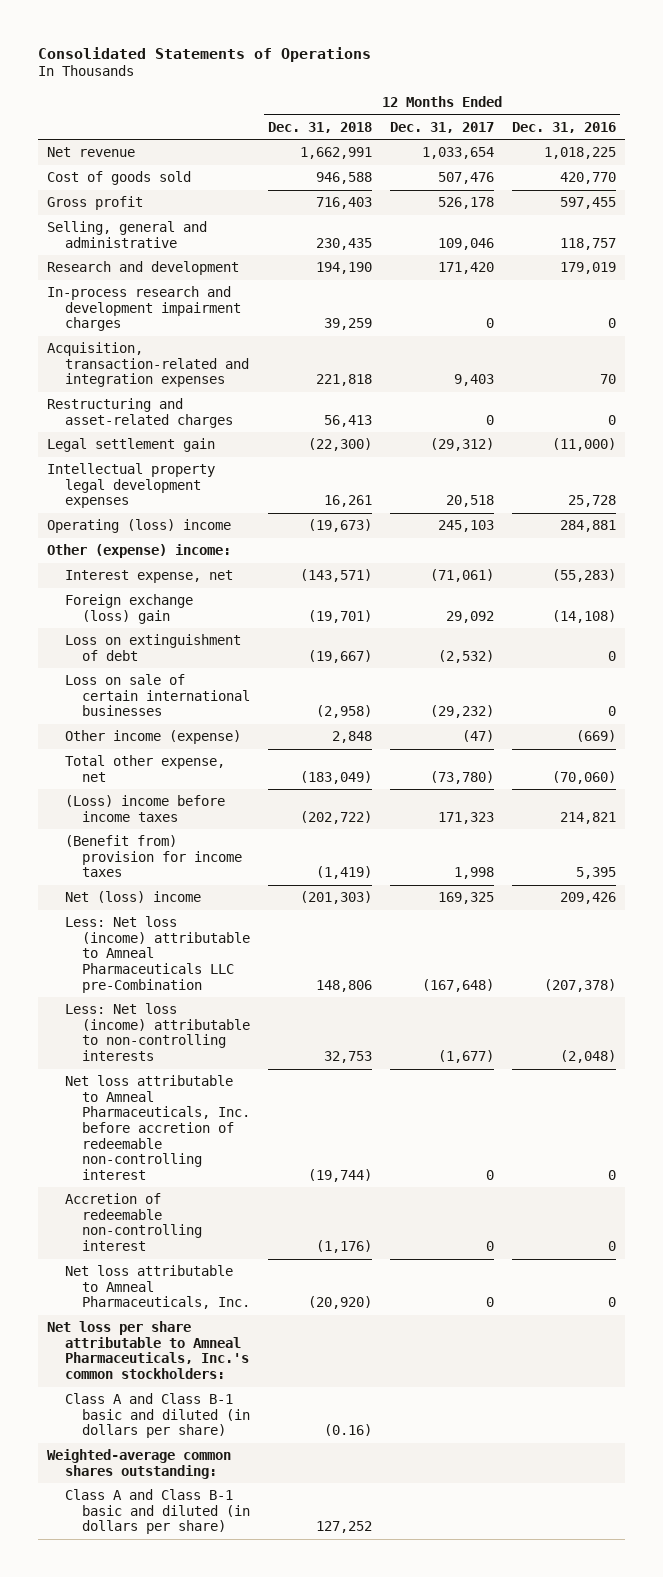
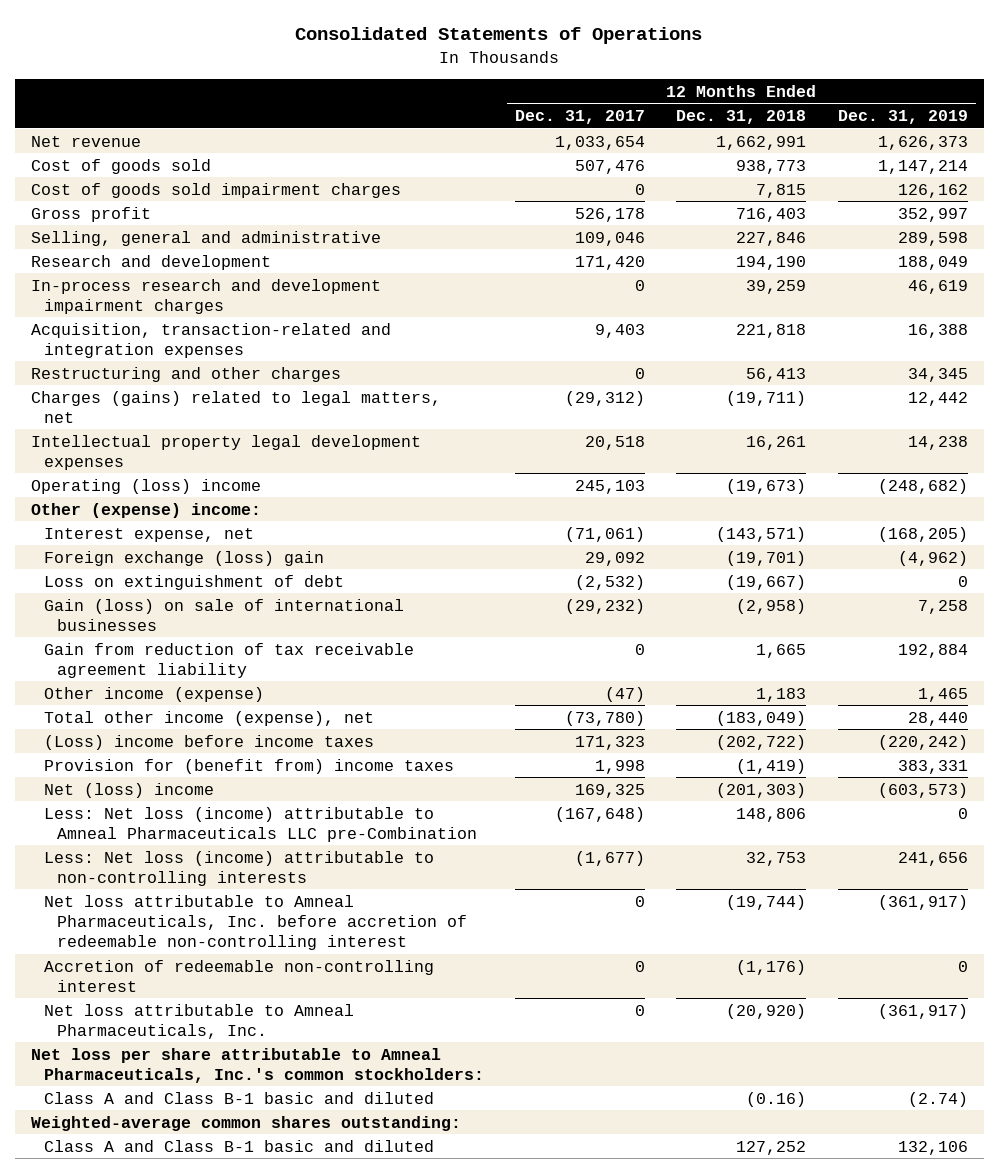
[511,121,616,133] Dec. 31, 2016 -> none
none -> [837,109,968,124] Dec. 31, 2019
[316,172,373,185] 946,588 -> [736,159,807,174] 938,773
none -> [30,182,401,198] Cost of goods sold impairment charges
[316,237,373,250] 230,435 -> [736,231,807,246] 227,846
[46,398,233,428] Restructuring and asset-related charges -> [30,366,341,382] Restructuring and other charges
[46,438,215,453] Legal settlement gain -> [30,390,441,423] Charges (gains) related to legal matters, net
[308,438,373,452] (22,300) -> [726,390,807,406] (19,711)
[64,674,251,717] Loss on sale of certain international businesses -> [43,598,404,631] Gain (loss) on sale of international businesses
none -> [43,642,414,678] Gain from reduction of tax receivable agreement liability
[332,731,373,744] 2,848 -> [756,687,807,702] 1,183
[64,755,225,782] Total other expense, net -> [43,710,374,726] Total other income (expense), net
[64,835,243,878] (Benefit from) provision for income taxes -> [43,758,454,774] Provision for (benefit from) income taxes
[64,1393,251,1439] Class A and Class B-1 basic and diluted (in dollars per share) -> [43,1091,434,1104] Class A and Class B-1 basic and diluted
[64,1489,251,1535] Class A and Class B-1 basic and diluted (in dollars per share) -> [43,1139,434,1152] Class A and Class B-1 basic and diluted

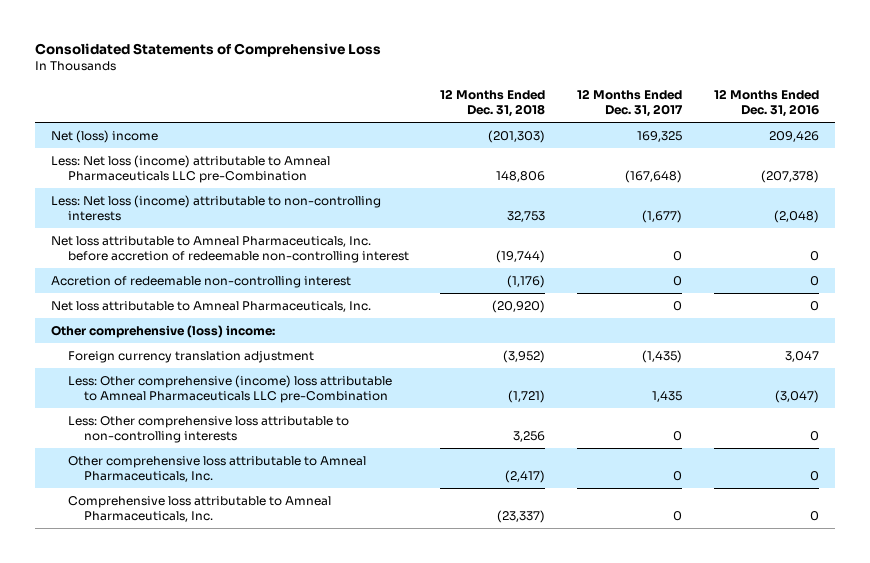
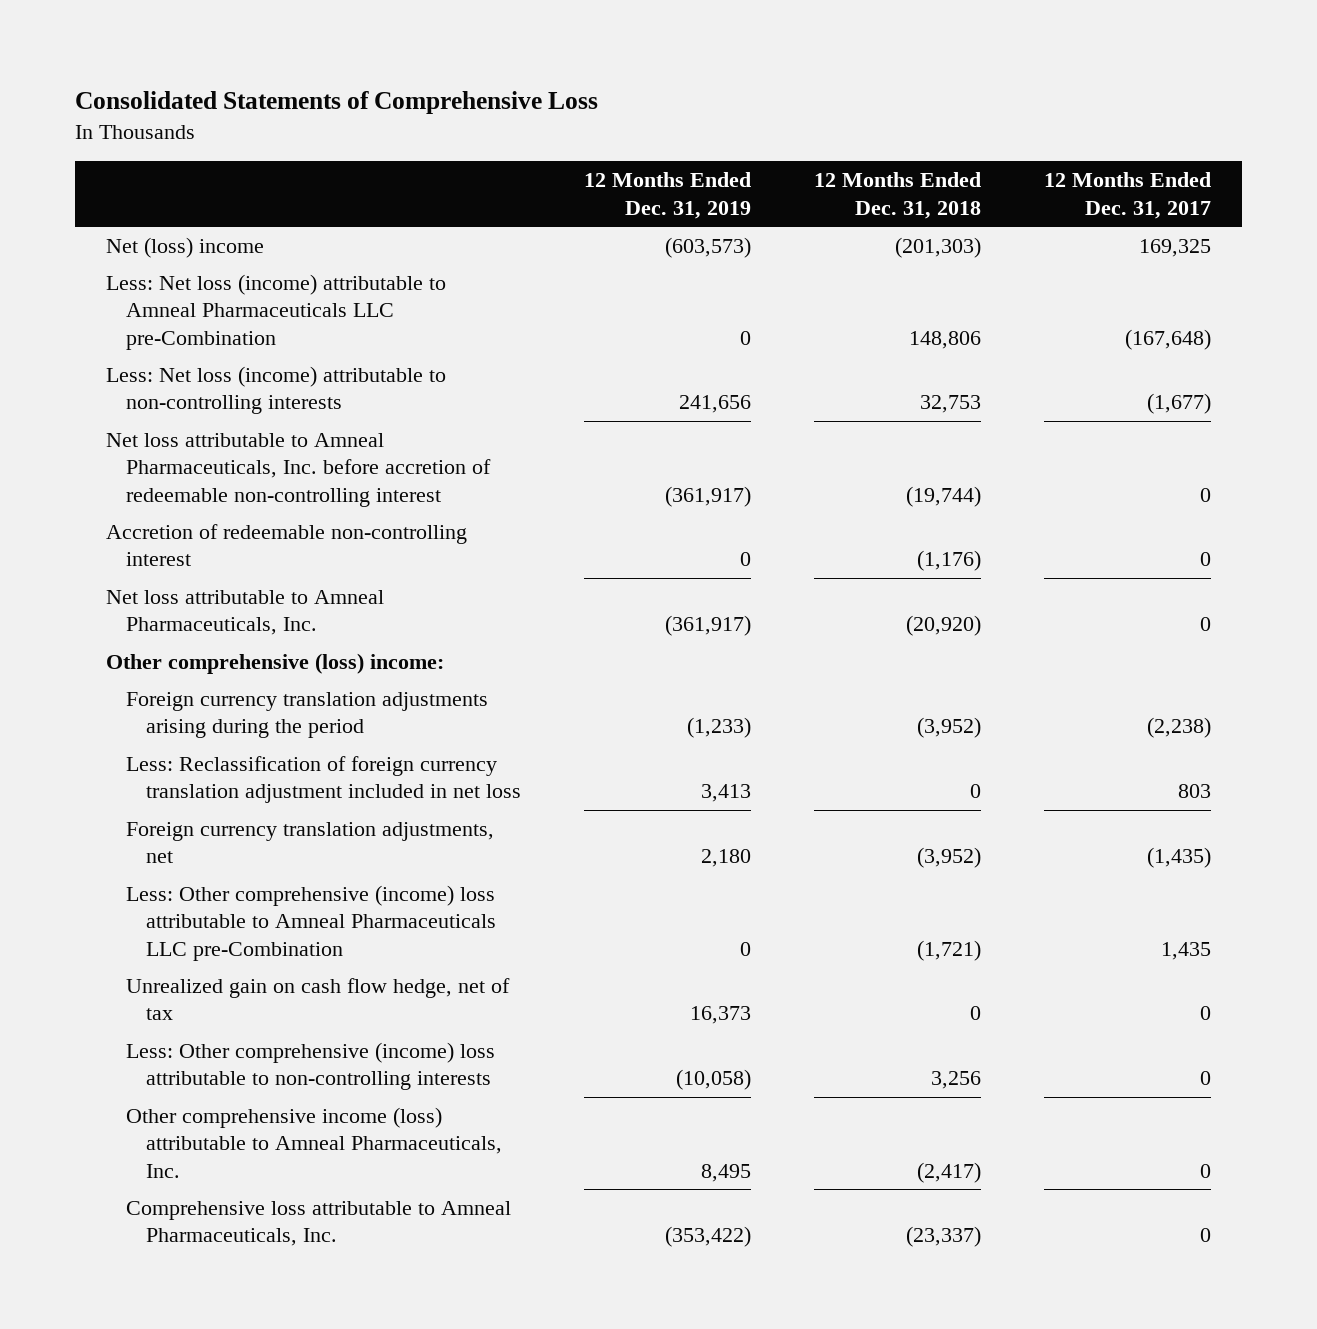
[713,88,819,118] 12 Months Ended Dec. 31, 2016 -> none
none -> [584,172,752,219] 12 Months Ended Dec. 31, 2019
none -> [126,691,489,739] Foreign currency translation adjustments arising during the period
none -> [126,755,522,804] Less: Reclassification of foreign currency translation adjustment included in net loss
[67,350,314,363] Foreign currency translation adjustment -> [126,821,495,864] Foreign currency translation adjustments, net
none -> [126,977,511,1021] Unrealized gain on cash flow hedge, net of tax
[67,415,349,444] Less: Other comprehensive loss attributable to non-controlling interests -> [126,1041,496,1091] Less: Other comprehensive (income) loss attributable to non-controlling interests
[67,455,366,483] Other comprehensive loss attributable to Amneal Pharmaceuticals, Inc. -> [126,1106,503,1178] Other comprehensive income (loss) attributable to Amneal Pharmaceuticals, Inc.

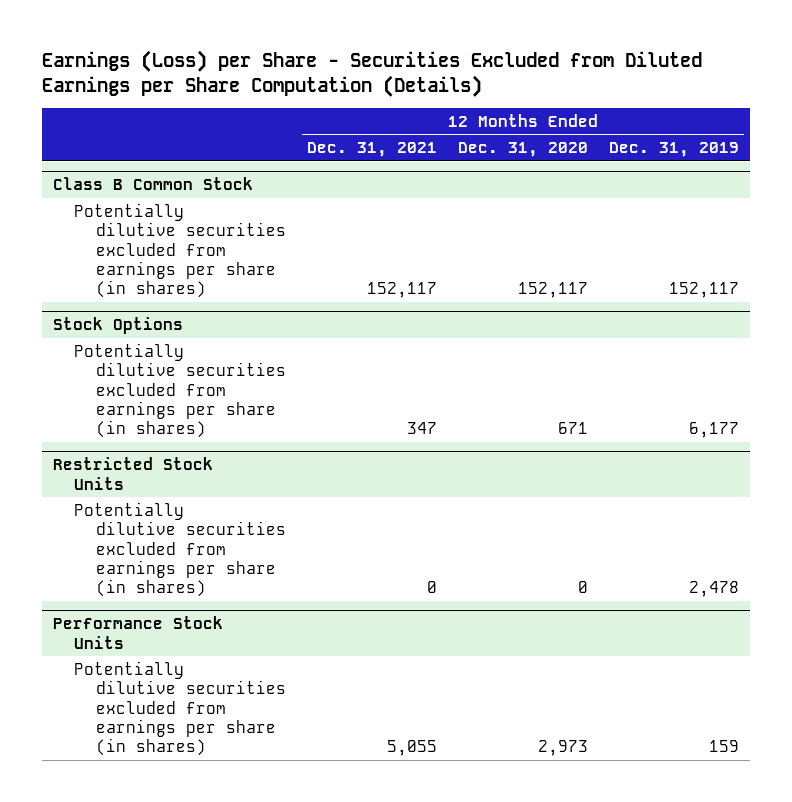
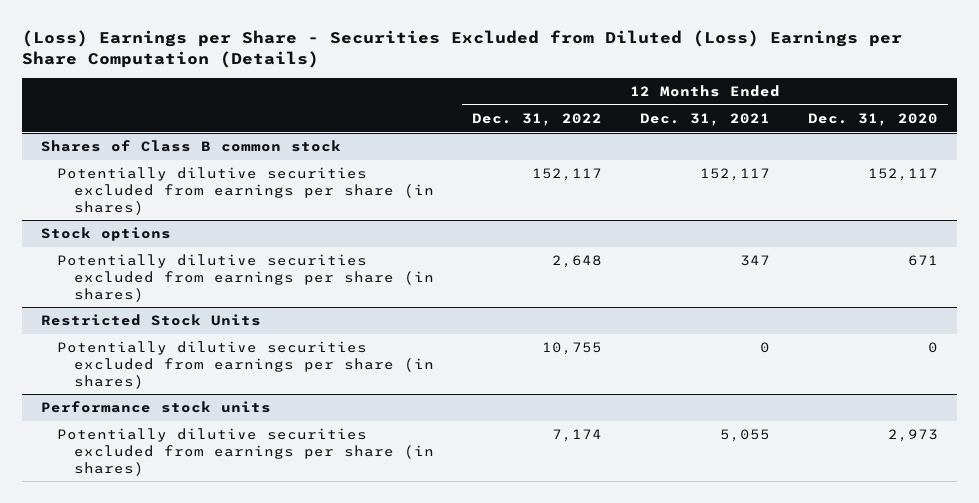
[42,50,703,98] Earnings (Loss) per Share - Securities Excluded from Diluted Earnings per Share Computation (Details) -> [21,29,902,69] (Loss) Earnings per Share - Securities Excluded from Diluted (Loss) Earnings per Share Computation (Details)
[609,142,740,158] Dec. 31, 2019 -> none
none -> [472,113,603,127] Dec. 31, 2022
[53,177,254,191] Class B Common Stock -> [40,140,341,153] Shares of Class B common stock
[53,317,184,335] Stock Options -> [40,227,171,242] Stock options
[53,616,224,649] Performance Stock Units -> [40,401,271,414] Performance stock units

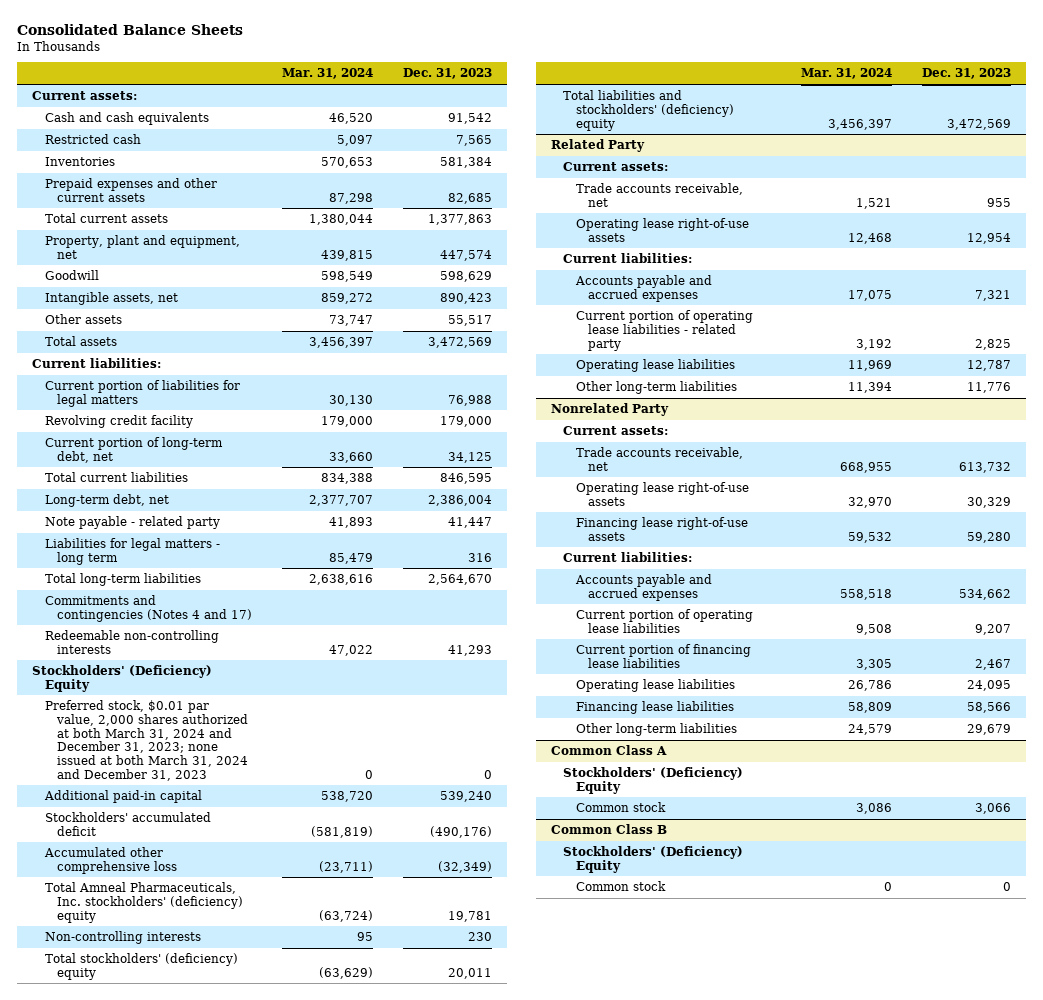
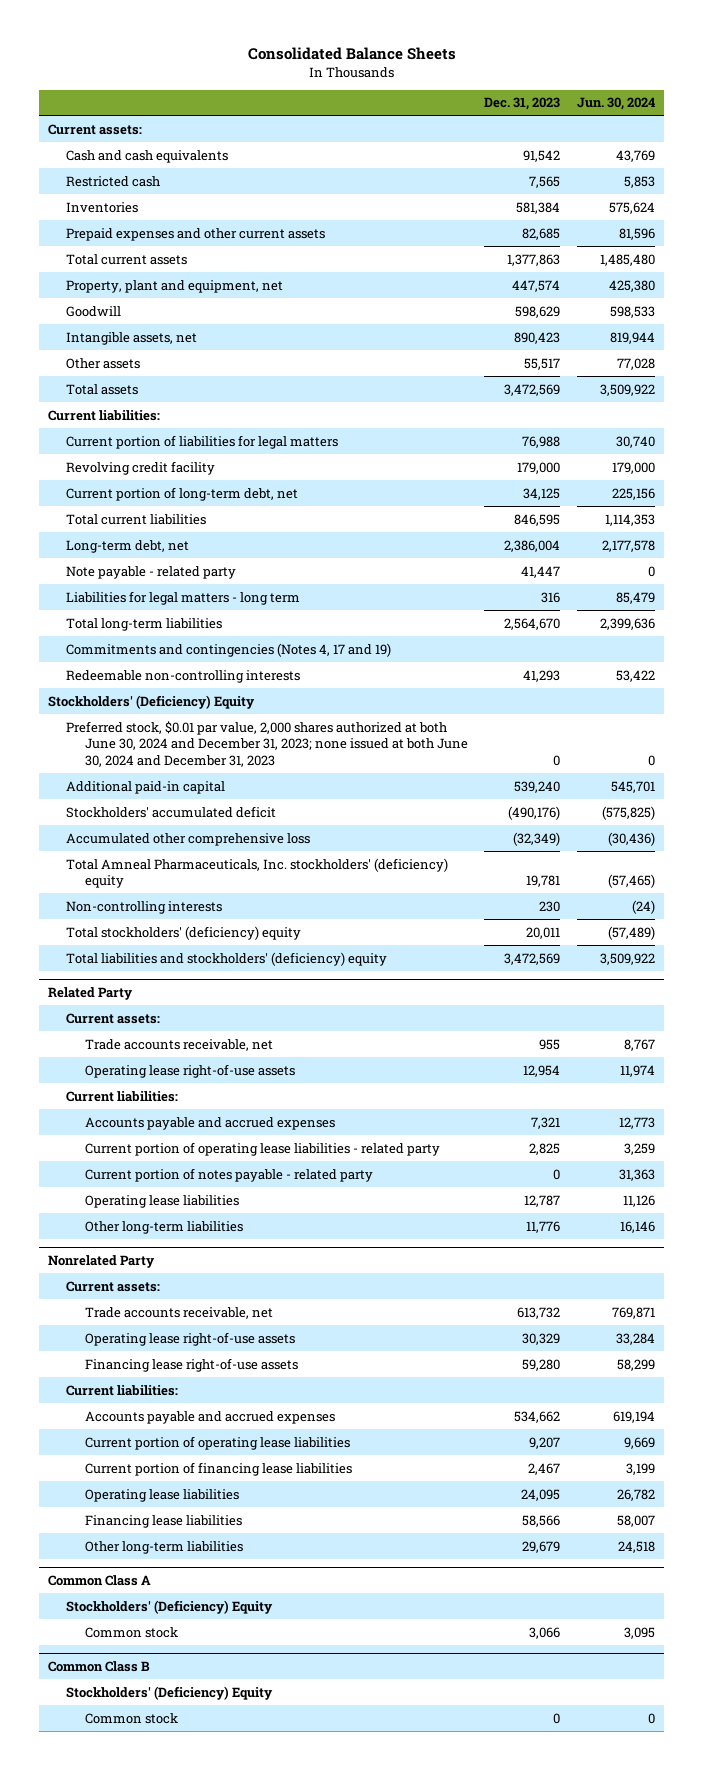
[282,68,374,80] Mar. 31, 2024 -> none
none -> [577,97,656,111] Jun. 30, 2024
[44,595,253,622] Commitments and contingencies (Notes 4 and 17) -> [66,642,392,657] Commitments and contingencies (Notes 4, 17 and 19)
[44,700,249,781] Preferred stock, $0.01 par value, 2,000 shares authorized at both March 31, 2024 and December 31, 2023; none issued at both March 31, 2024 and December 31, 2023 -> [66,720,468,767] Preferred stock, $0.01 par value, 2,000 shares authorized at both June 30, 2024 and December 31, 2023; none issued at both June 30, 2024 and December 31, 2023
none -> [84,1167,373,1182] Current portion of notes payable - related party

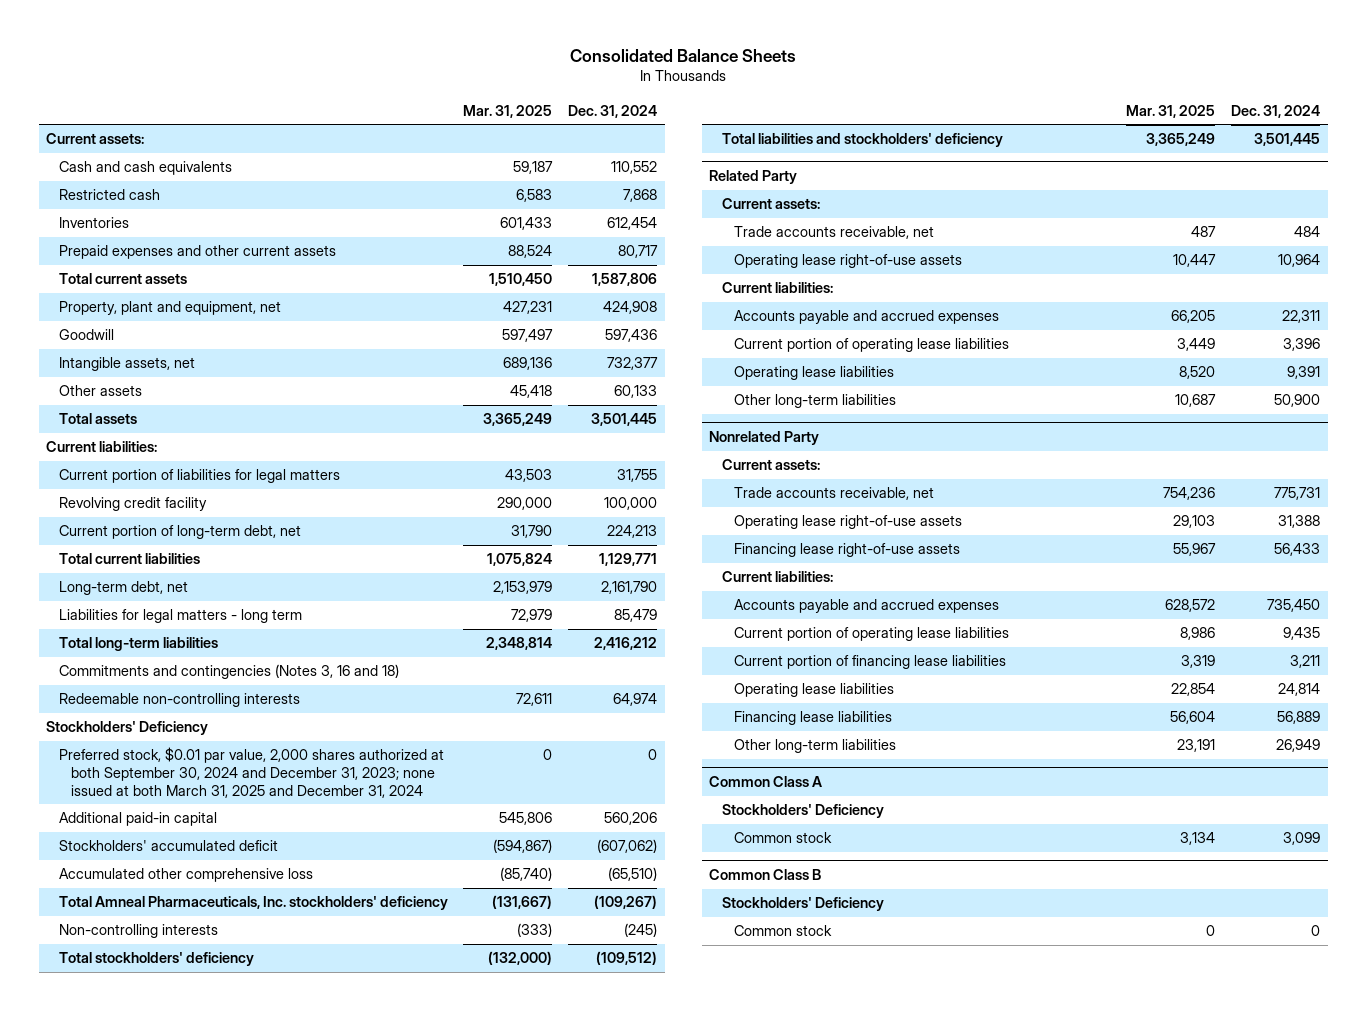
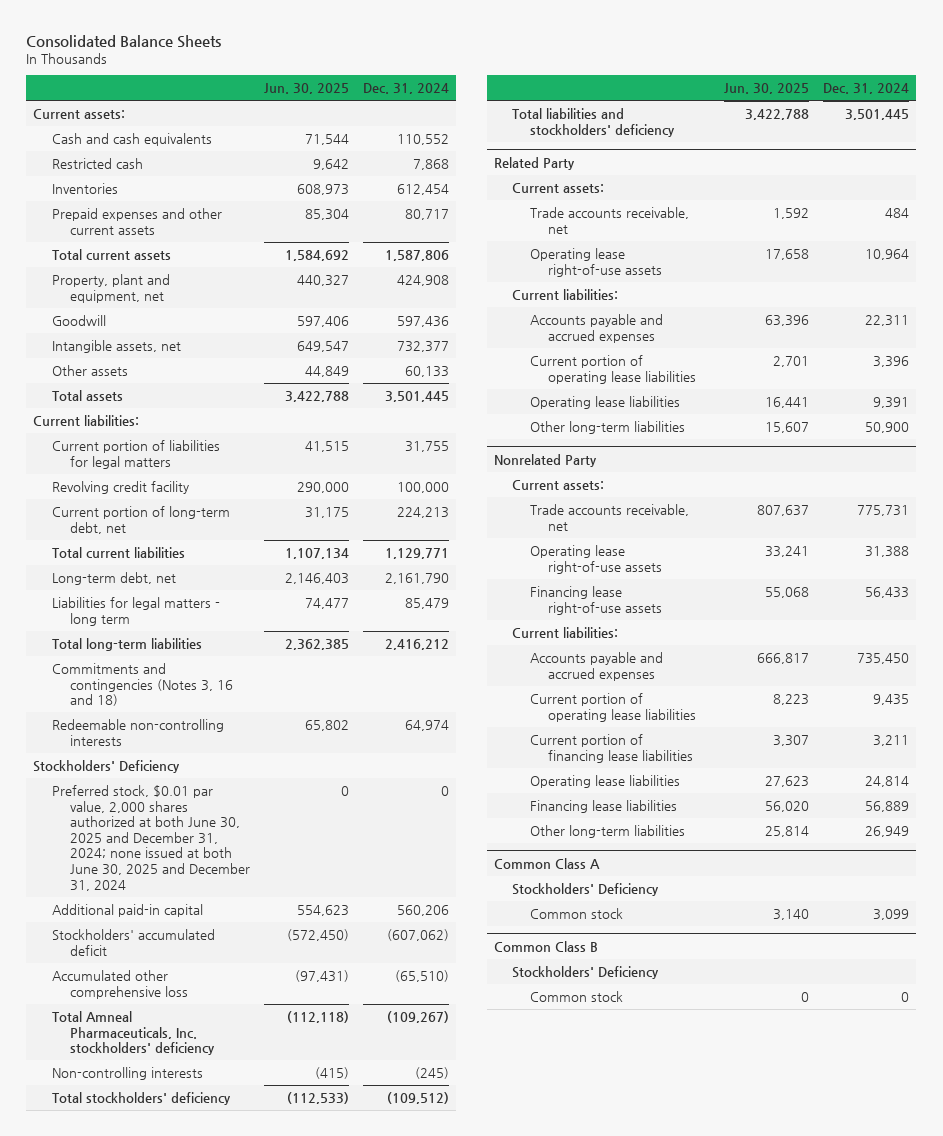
[463,104,553,118] Mar. 31, 2025 -> none
none -> [263,83,349,95] Jun. 30, 2025
[58,747,444,798] Preferred stock, $0.01 par value, 2,000 shares authorized at both September 30, 2024 and December 31, 2023; none issued at both March 31, 2025 and December 31, 2024 -> [51,784,250,891] Preferred stock, $0.01 par value, 2,000 shares authorized at both June 30, 2025 and December 31, 2024; none issued at both June 30, 2025 and December 31, 2024

